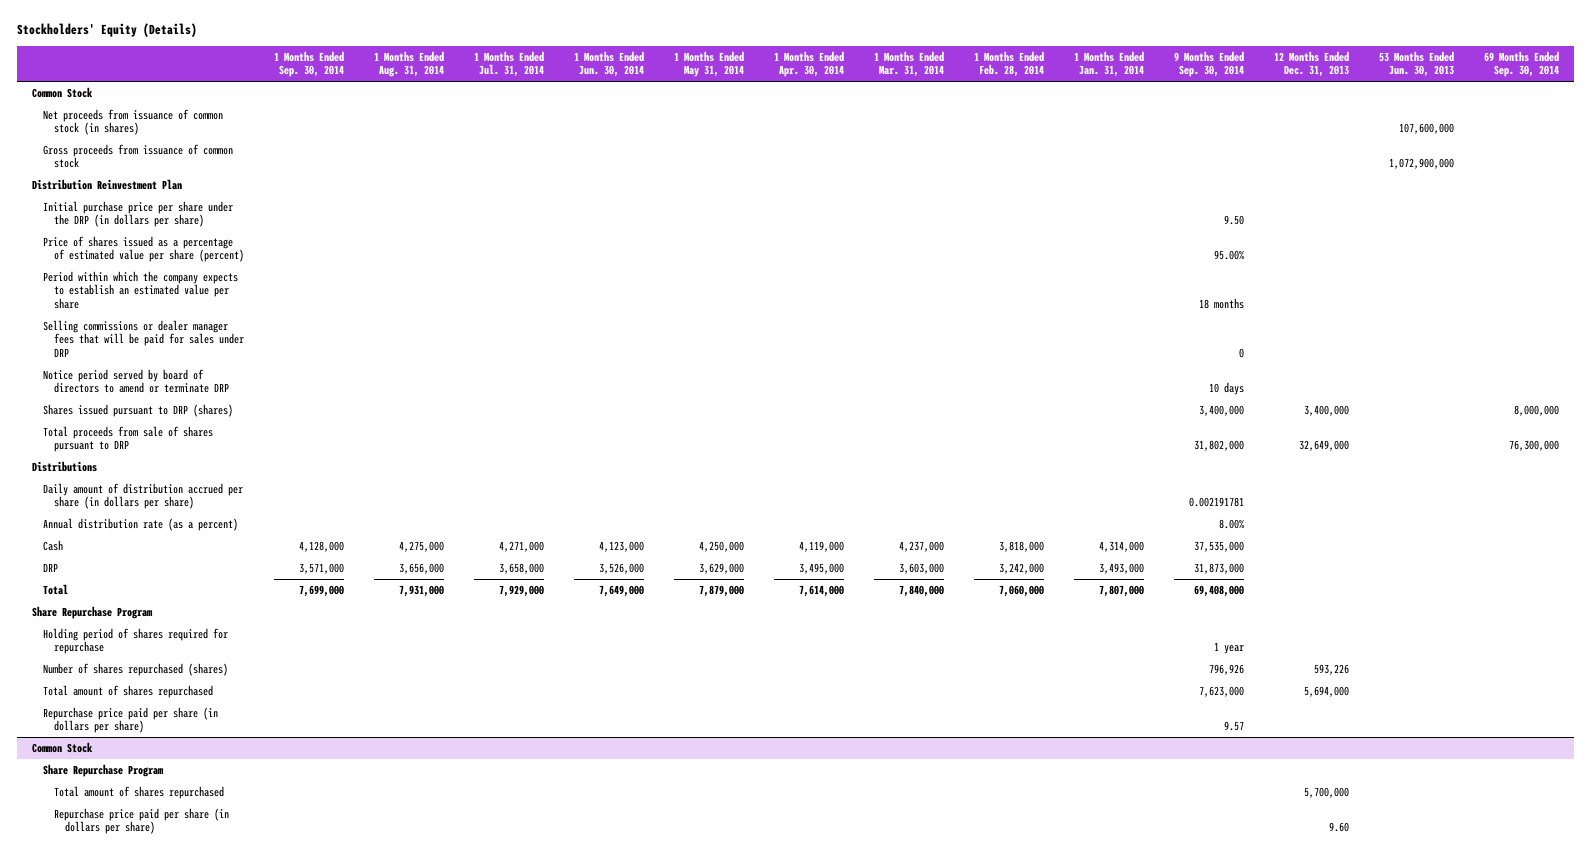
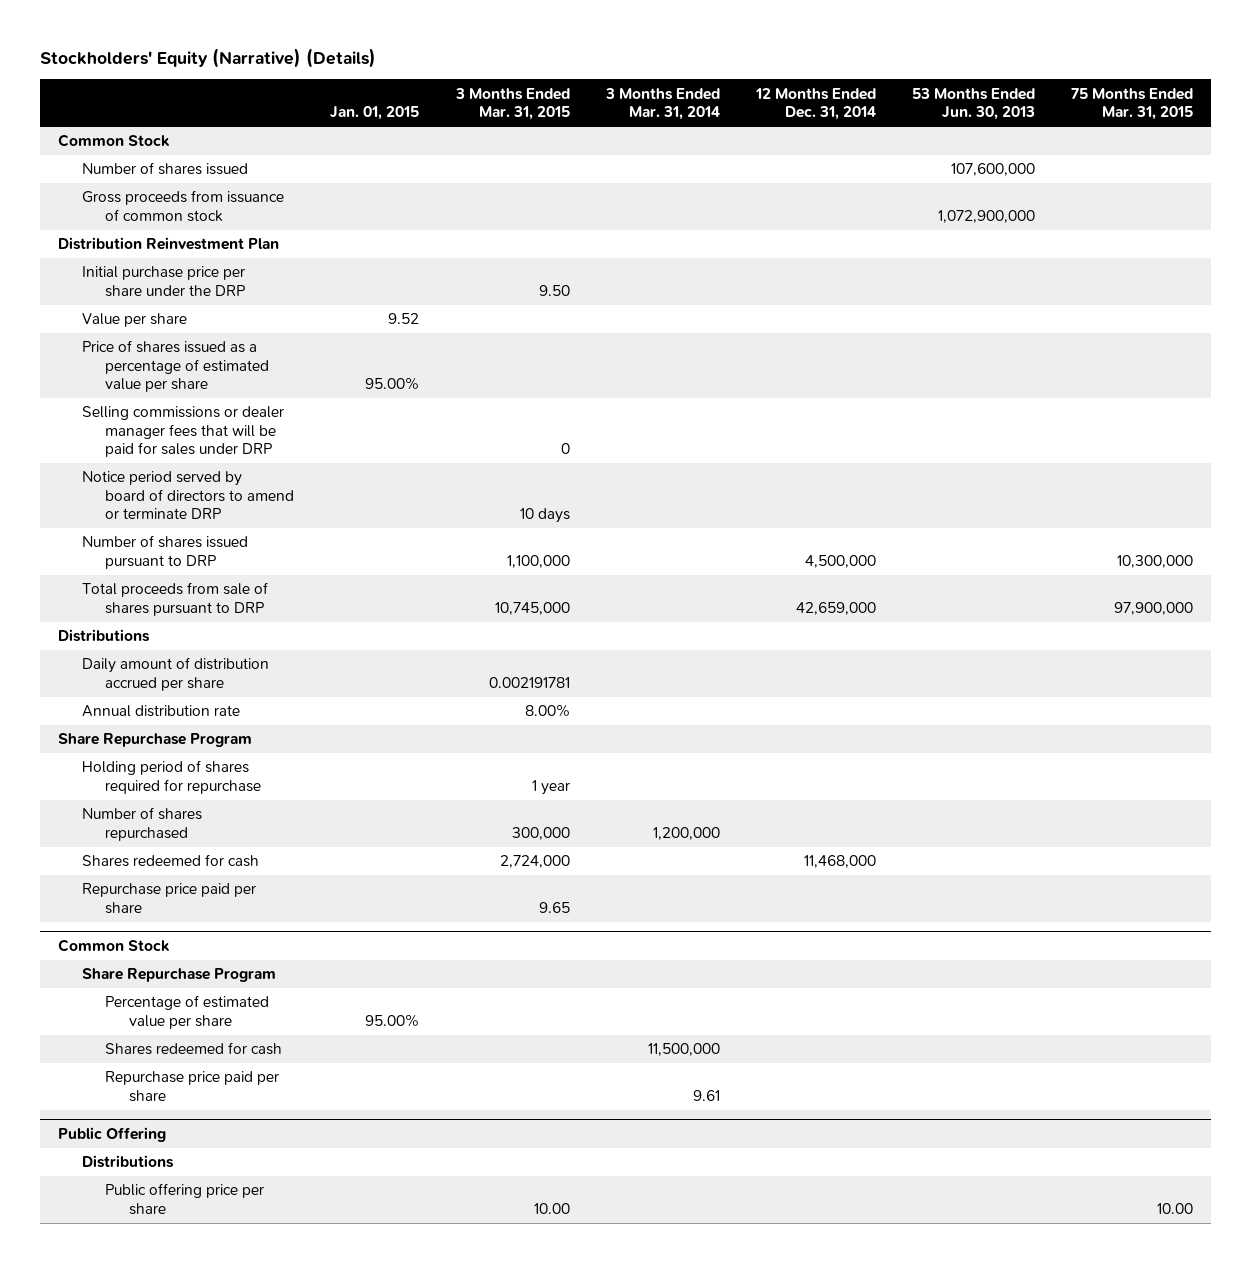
[16,23,197,38] Stockholders' Equity (Details) -> [40,48,377,69] Stockholders' Equity (Narrative) (Details)
[273,50,344,78] 1 Months Ended Sep. 30, 2014 -> none
[373,50,444,78] 1 Months Ended Aug. 31, 2014 -> none
[473,50,544,78] 1 Months Ended Jul. 31, 2014 -> none
[573,50,644,78] 1 Months Ended Jun. 30, 2014 -> none
[673,50,744,78] 1 Months Ended May 31, 2014 -> none
[773,50,844,78] 1 Months Ended Apr. 30, 2014 -> none
[873,50,944,78] 1 Months Ended Mar. 31, 2014 -> none
[973,50,1044,78] 1 Months Ended Feb. 28, 2014 -> none
[1073,50,1144,78] 1 Months Ended Jan. 31, 2014 -> none
[1173,50,1244,78] 9 Months Ended Sep. 30, 2014 -> none
[1273,50,1349,78] 12 Months Ended Dec. 31, 2013 -> none
[1483,50,1559,78] 69 Months Ended Sep. 30, 2014 -> none
none -> [330,106,420,121] Jan. 01, 2015
none -> [454,87,570,121] 3 Months Ended Mar. 31, 2015
none -> [604,87,720,121] 3 Months Ended Mar. 31, 2014
none -> [754,87,876,121] 12 Months Ended Dec. 31, 2014
none -> [1071,87,1194,121] 75 Months Ended Mar. 31, 2015
[42,108,223,136] Net proceeds from issuance of common stock (in shares) -> [81,162,248,176] Number of shares issued
[42,270,238,309] Period within which the company expects to establish an estimated value per share -> none
[42,200,233,228] Initial purchase price per share under the DRP (in dollars per share) -> [81,266,246,297] Initial purchase price per share under the DRP
none -> [81,313,187,328] Value per share
[42,235,244,263] Price of shares issued as a percentage of estimated value per share (percent) -> [81,340,270,393] Price of shares issued as a percentage of estimated value per share
[42,403,233,417] Shares issued pursuant to DRP (shares) -> [81,535,248,569] Number of shares issued pursuant to DRP
[42,539,63,551] Cash -> none
[42,562,58,572] DRP -> none
[42,583,68,595] Total -> none
[42,482,243,510] Daily amount of distribution accrued per share (in dollars per share) -> [81,657,269,691] Daily amount of distribution accrued per share
[42,517,238,531] Annual distribution rate (as a percent) -> [81,705,240,718] Annual distribution rate
[42,662,228,676] Number of shares repurchased (shares) -> [81,807,202,841] Number of shares repurchased
[42,684,213,698] Total amount of shares repurchased -> [81,854,259,868] Shares redeemed for cash
[42,706,218,734] Repurchase price paid per share (in dollars per share) -> [81,883,256,914] Repurchase price paid per share
none -> [105,995,270,1029] Percentage of estimated value per share
[53,785,224,799] Total amount of shares repurchased -> [105,1042,283,1056] Shares redeemed for cash
[53,807,229,835] Repurchase price paid per share (in dollars per share) -> [105,1071,280,1102] Repurchase price paid per share
none -> [58,1126,167,1142] Public Offering
none -> [81,1155,174,1169] Distributions
none -> [105,1183,265,1215] Public offering price per share

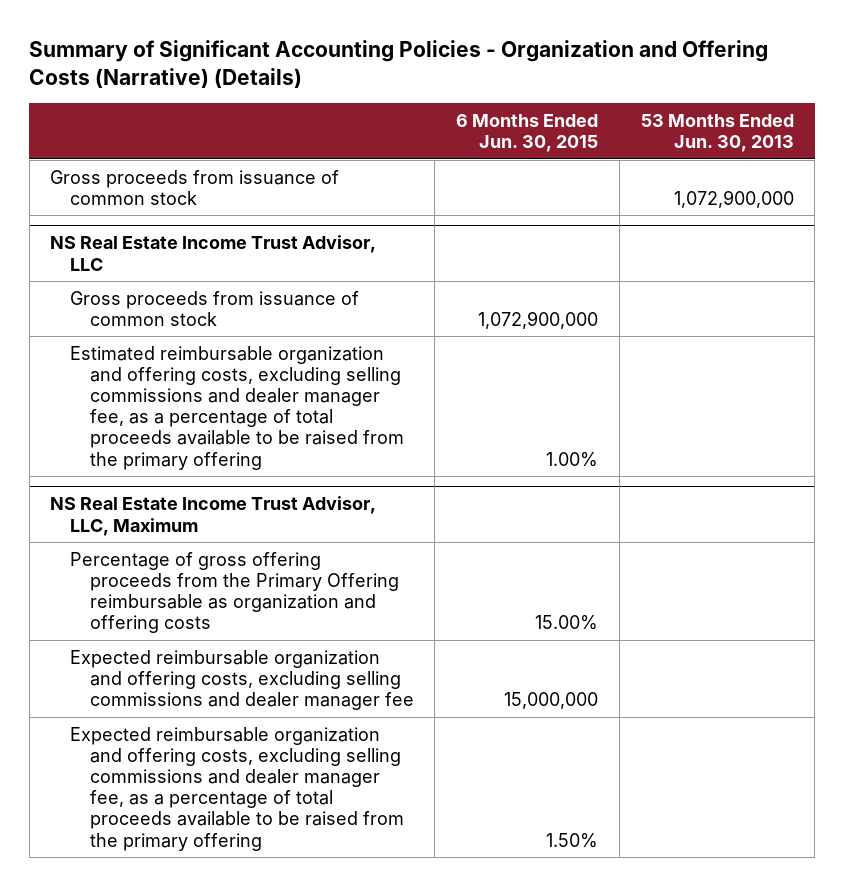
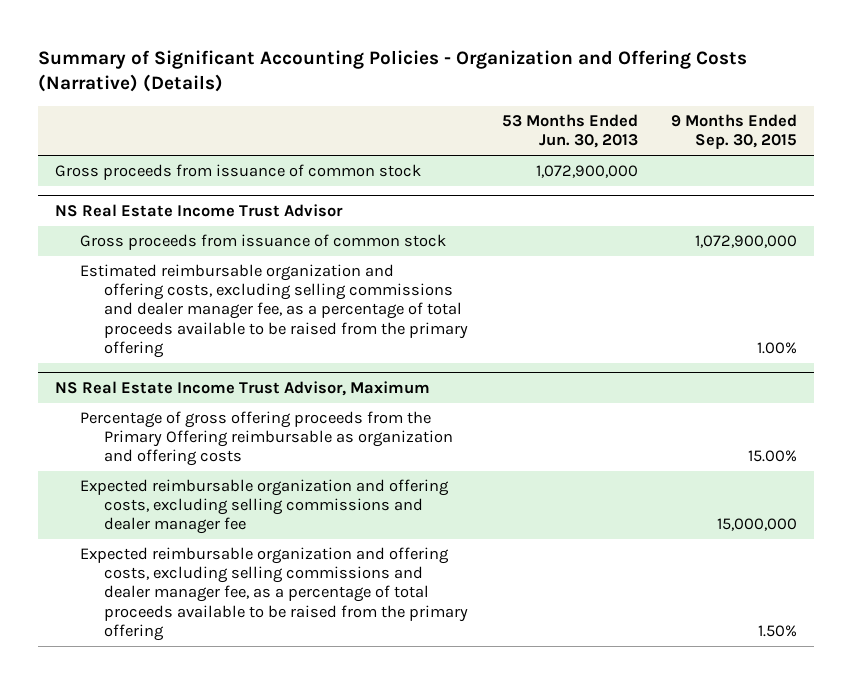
[456,114,599,153] 6 Months Ended Jun. 30, 2015 -> none
none -> [671,114,798,150] 9 Months Ended Sep. 30, 2015
[50,235,377,271] NS Real Estate Income Trust Advisor, LLC -> [55,203,344,217] NS Real Estate Income Trust Advisor
[50,496,377,536] NS Real Estate Income Trust Advisor, LLC, Maximum -> [55,380,431,396] NS Real Estate Income Trust Advisor, Maximum

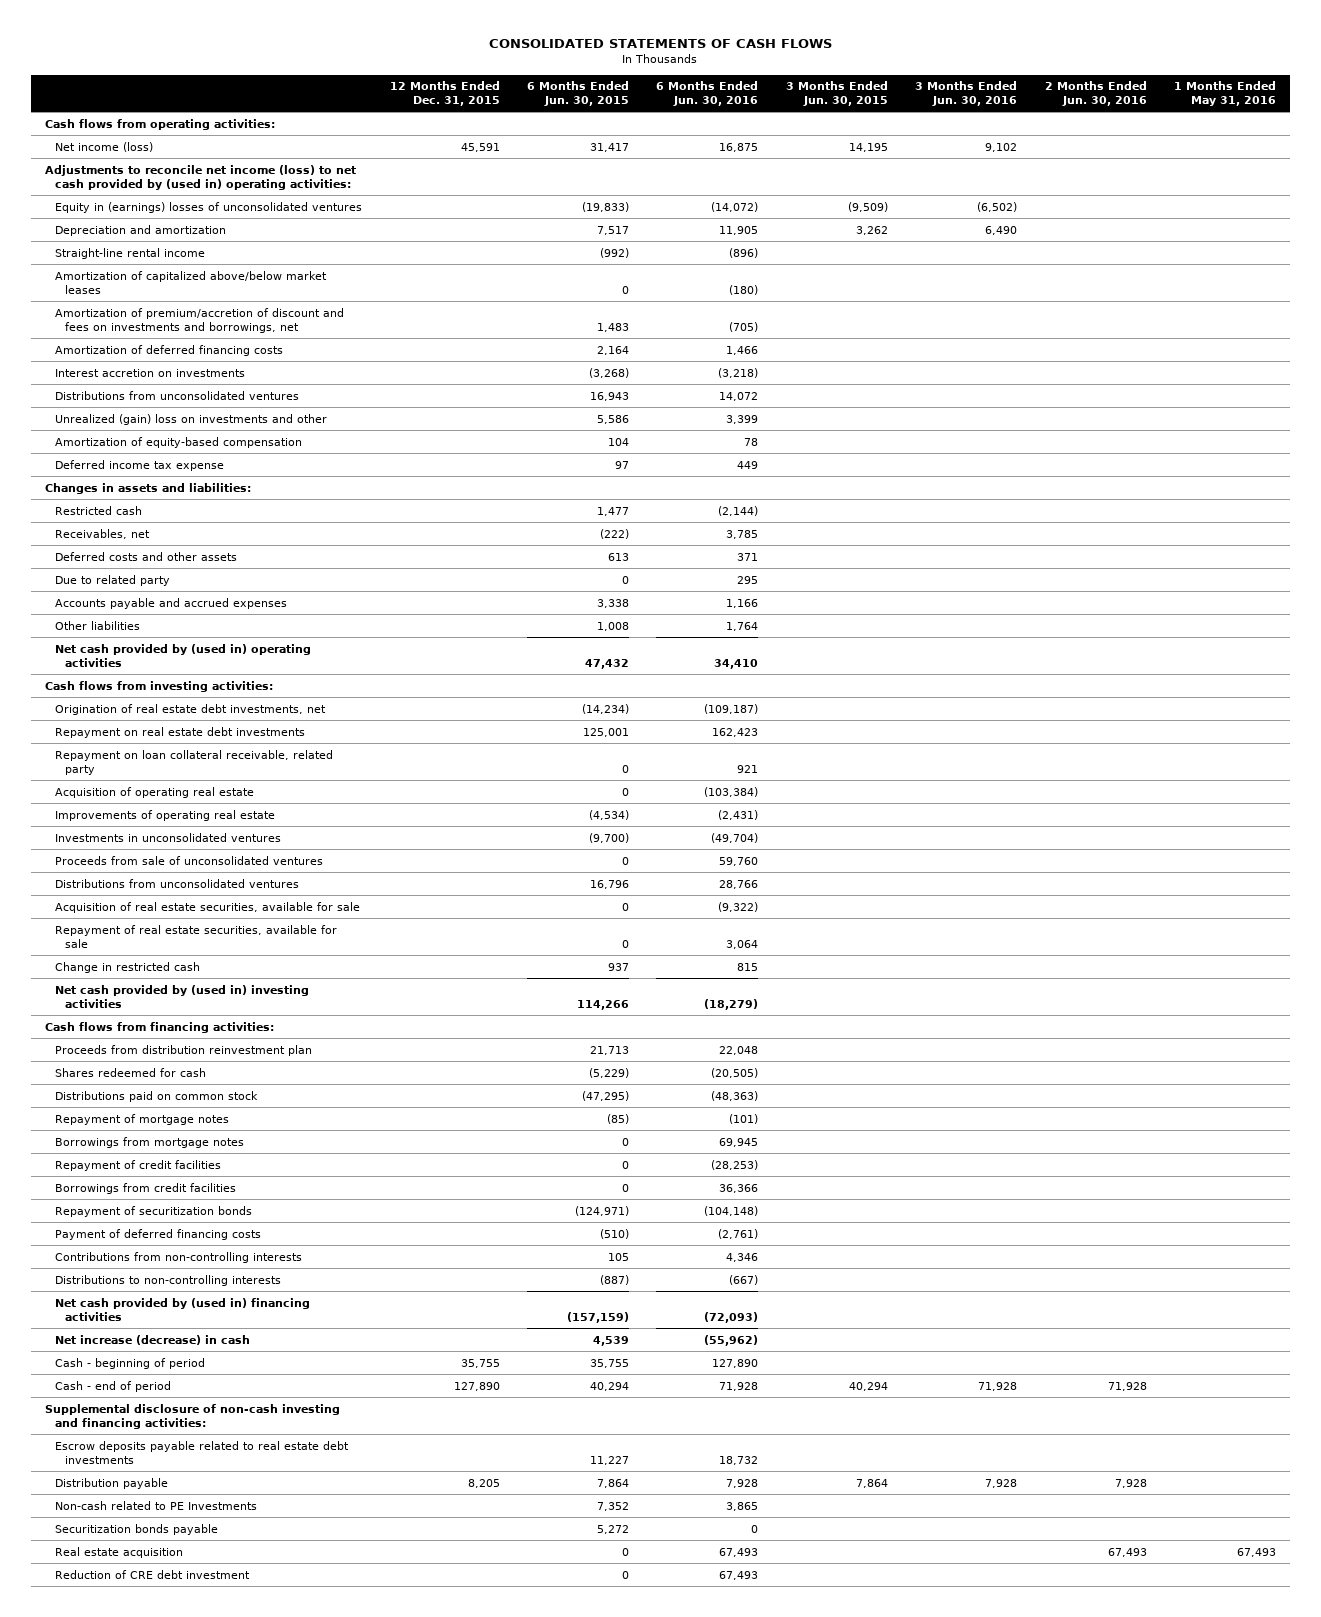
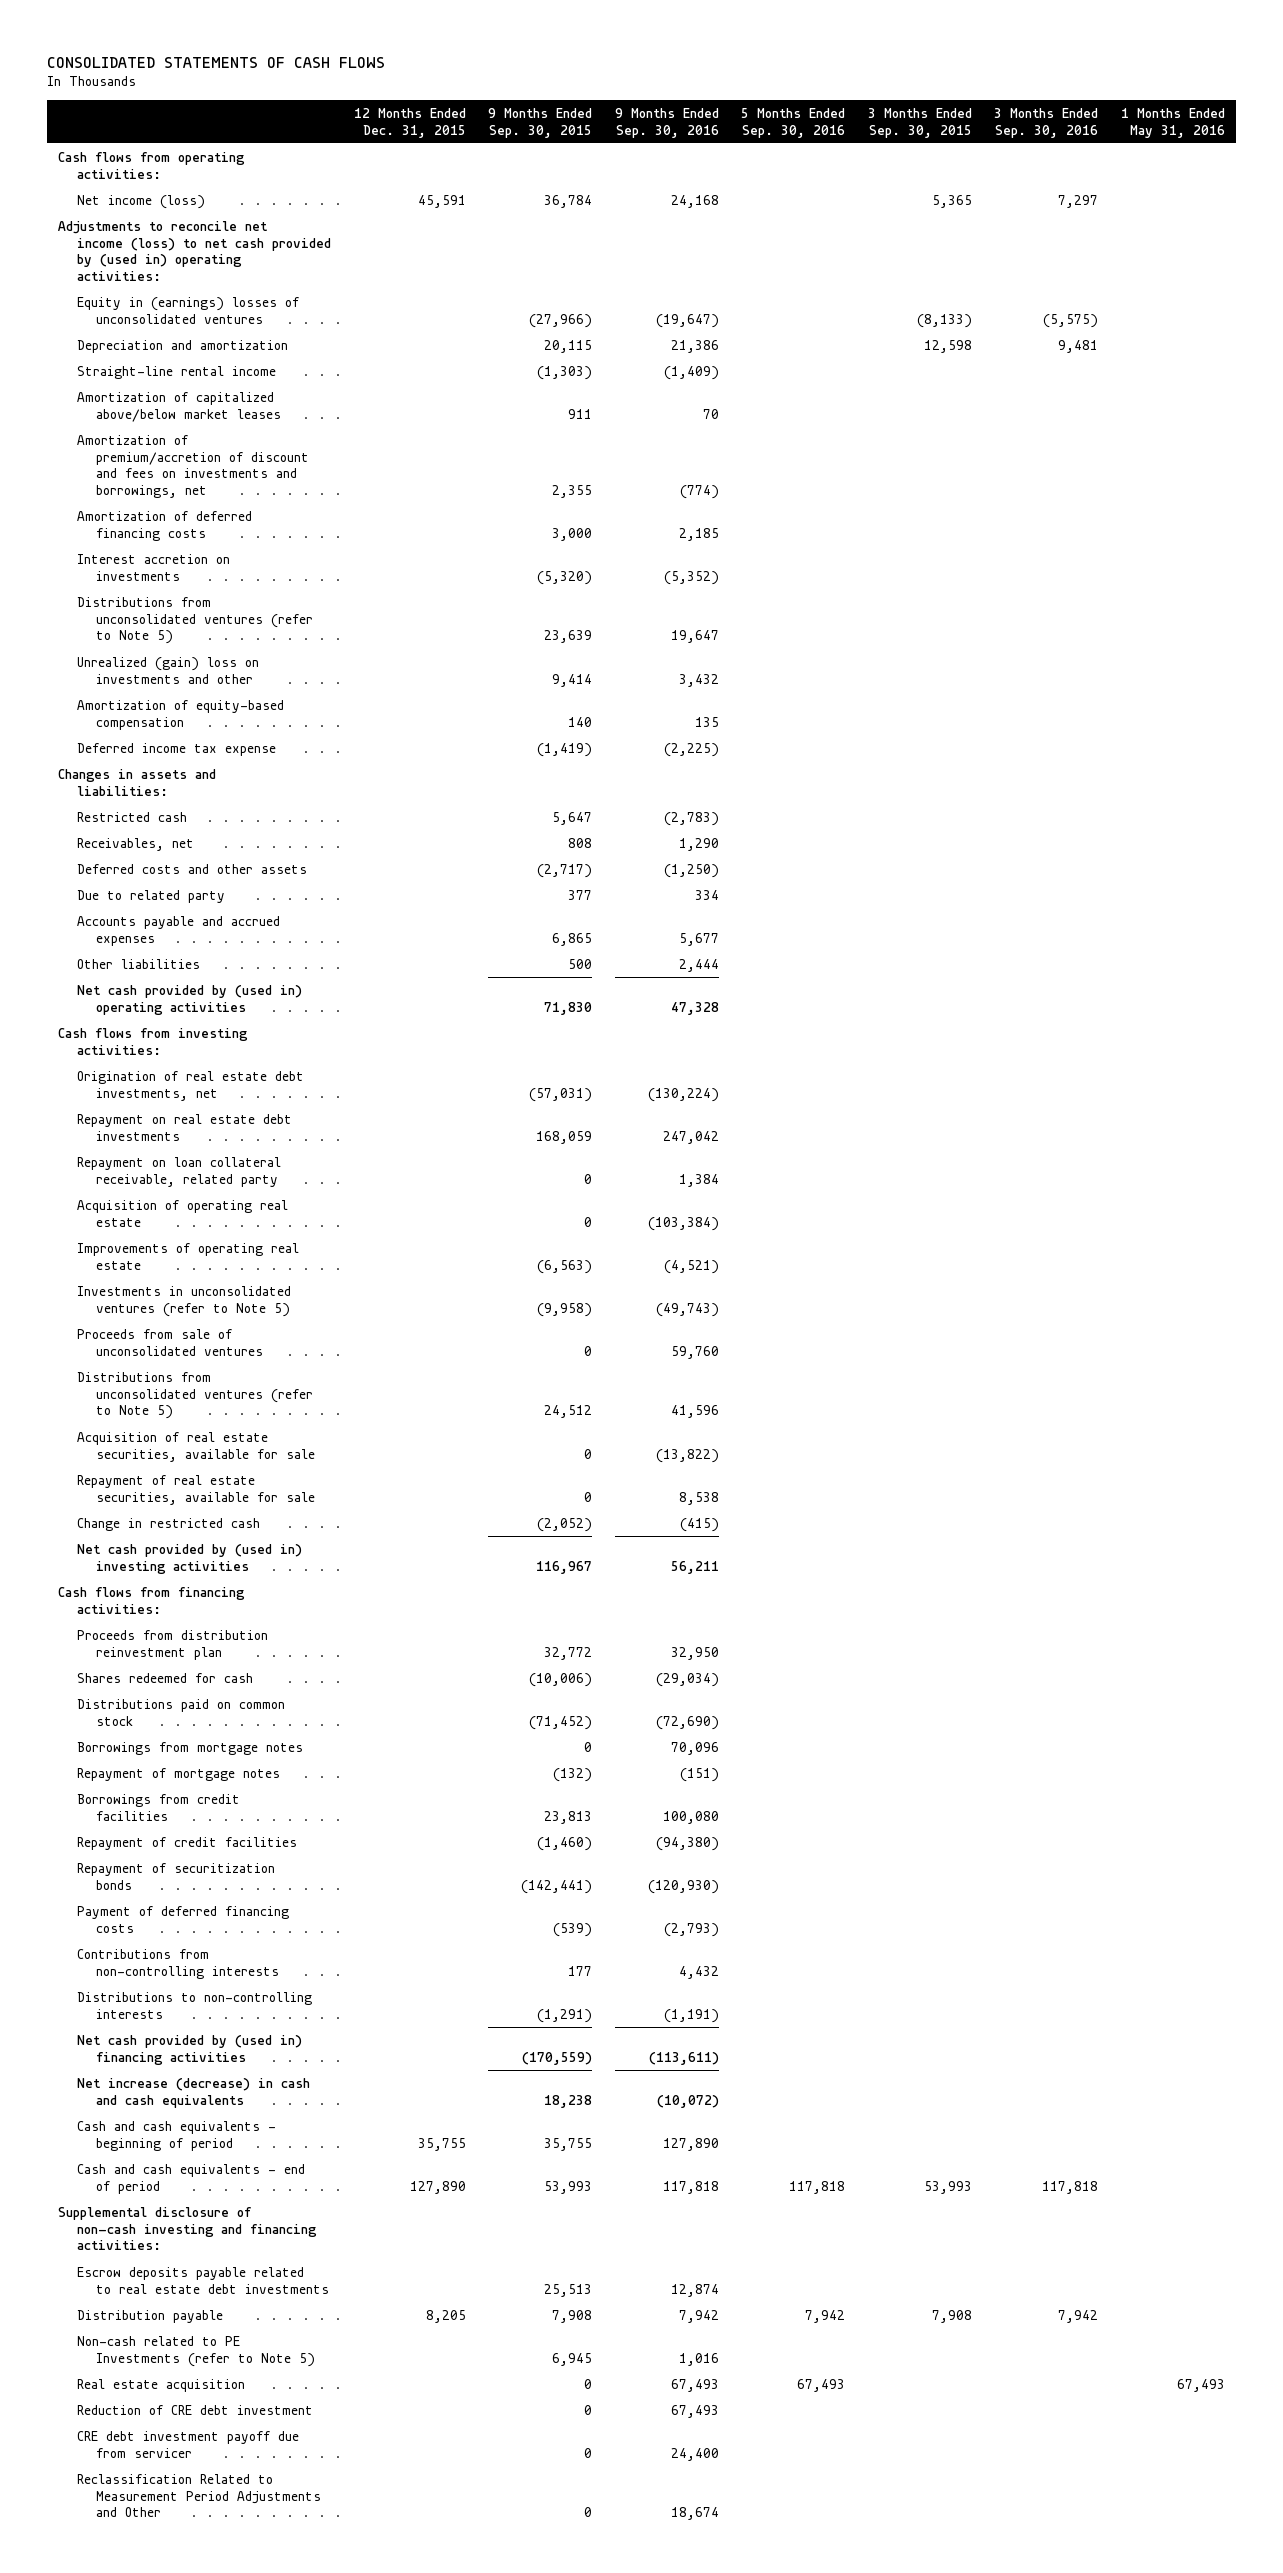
[526,81,629,107] 6 Months Ended Jun. 30, 2015 -> none
[656,81,759,107] 6 Months Ended Jun. 30, 2016 -> none
[785,81,888,107] 3 Months Ended Jun. 30, 2015 -> none
[915,81,1018,107] 3 Months Ended Jun. 30, 2016 -> none
[1044,81,1147,107] 2 Months Ended Jun. 30, 2016 -> none
none -> [488,107,593,138] 9 Months Ended Sep. 30, 2015
none -> [614,107,719,138] 9 Months Ended Sep. 30, 2016
none -> [741,107,846,138] 5 Months Ended Sep. 30, 2016
none -> [867,107,972,138] 3 Months Ended Sep. 30, 2015
none -> [994,107,1099,138] 3 Months Ended Sep. 30, 2016
[55,390,300,400] Distributions from unconsolidated ventures -> [77,596,314,645] Distributions from unconsolidated ventures (refer to Note 5)
[55,832,282,842] Investments in unconsolidated ventures -> [77,1285,292,1317] Investments in unconsolidated ventures (refer to Note 5)
[55,878,300,888] Distributions from unconsolidated ventures -> [77,1371,314,1420] Distributions from unconsolidated ventures (refer to Note 5)
[55,1113,230,1125] Repayment of mortgage notes -> [77,1767,281,1781] Repayment of mortgage notes
[55,1159,222,1171] Repayment of credit facilities -> [77,1836,298,1850] Repayment of credit facilities
[55,1334,251,1345] Net increase (decrease) in cash -> [77,2077,311,2108] Net increase (decrease) in cash and cash equivalents
[55,1357,206,1369] Cash - beginning of period -> [77,2120,277,2151] Cash and cash equivalents - beginning of period
[55,1380,172,1392] Cash - end of period -> [77,2163,306,2194] Cash and cash equivalents - end of period
[55,1523,219,1535] Securitization bonds payable -> none
[55,1500,258,1510] Non-cash related to PE Investments -> [77,2335,316,2367] Non-cash related to PE Investments (refer to Note 5)
none -> [77,2430,300,2458] CRE debt investment payoff due from servicer
none -> [77,2473,322,2518] Reclassification Related to Measurement Period Adjustments and Other

